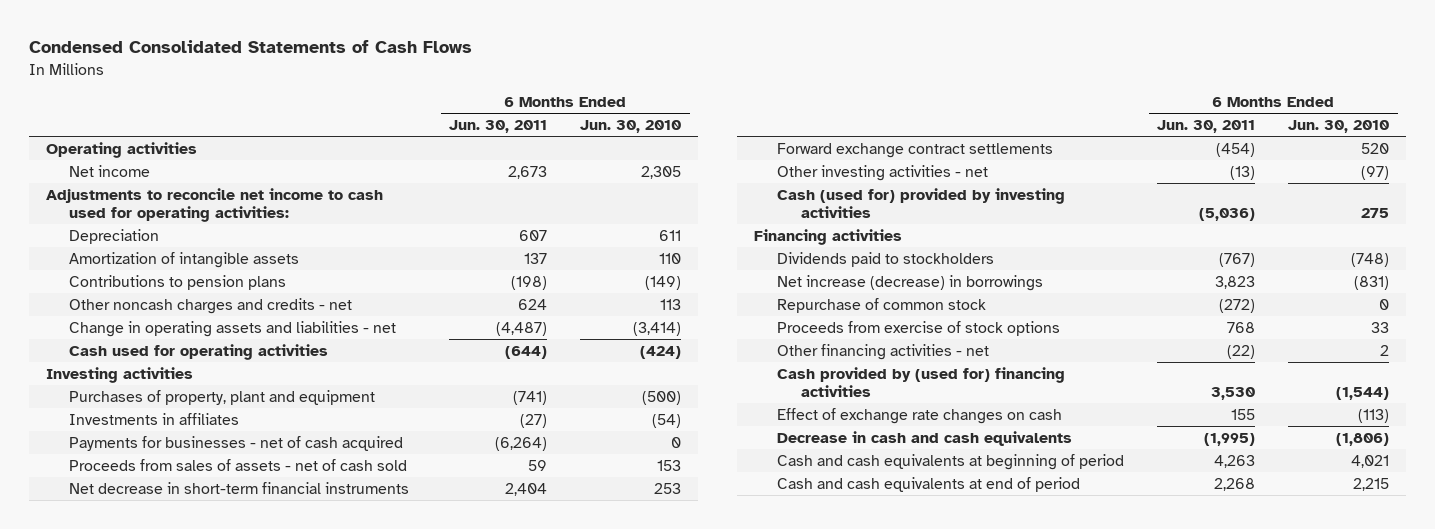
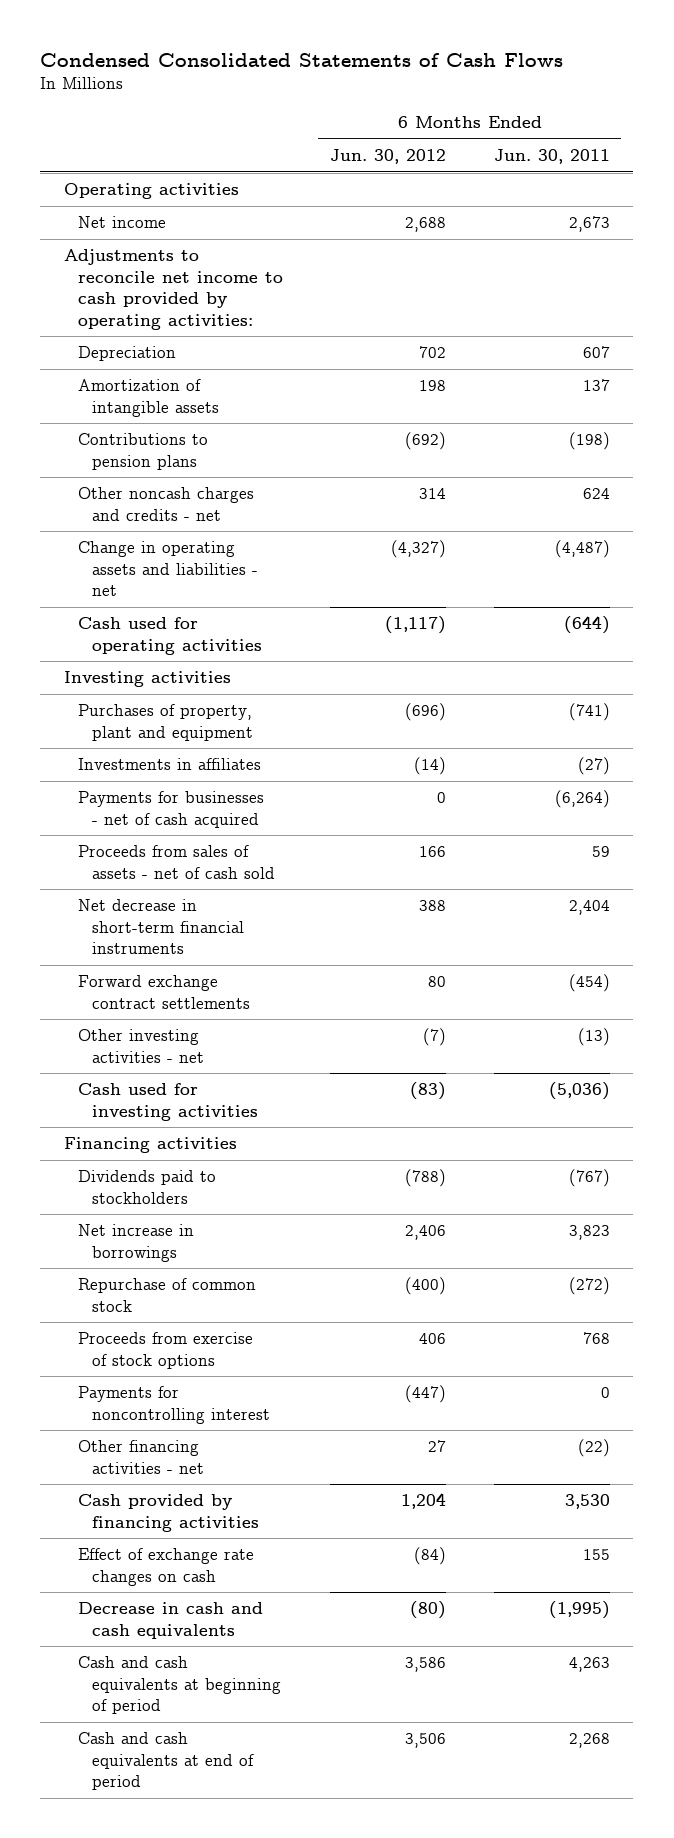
[580,120,682,134] Jun. 30, 2010 -> none
none -> [330,149,447,165] Jun. 30, 2012
[45,187,383,222] Adjustments to reconcile net income to cash used for operating activities: -> [64,249,284,330] Adjustments to reconcile net income to cash provided by operating activities:
[777,187,1066,218] Cash (used for) provided by investing activities -> [78,1083,258,1121] Cash used for investing activities
[777,274,1044,291] Net increase (decrease) in borrowings -> [78,1224,195,1262] Net increase in borrowings
none -> [78,1386,270,1424] Payments for noncontrolling interest
[777,366,1066,397] Cash provided by (used for) financing activities -> [78,1494,259,1532] Cash provided by financing activities

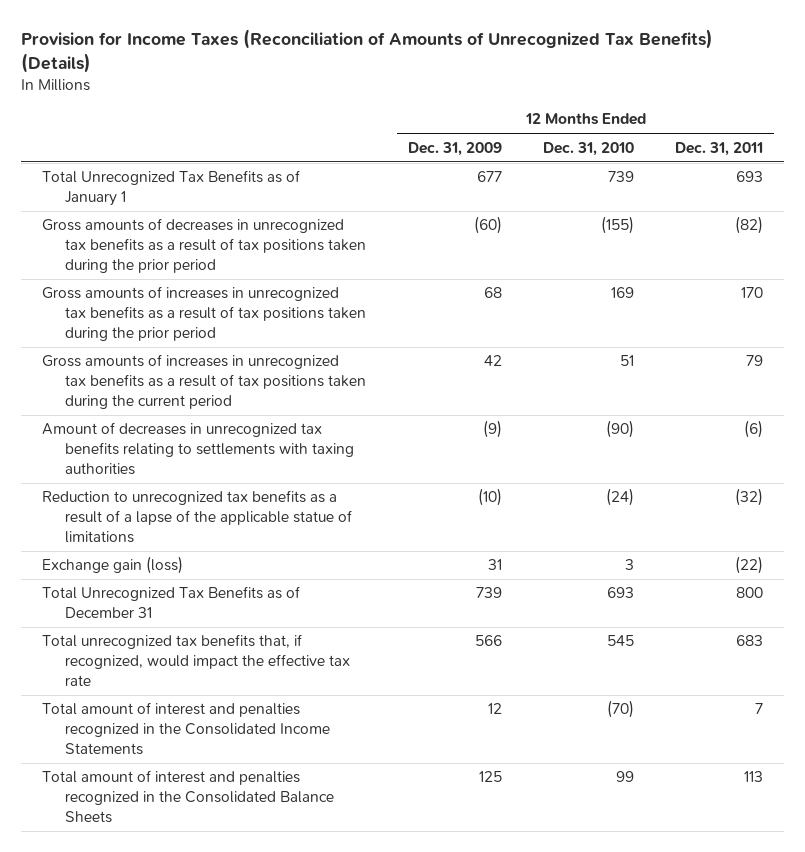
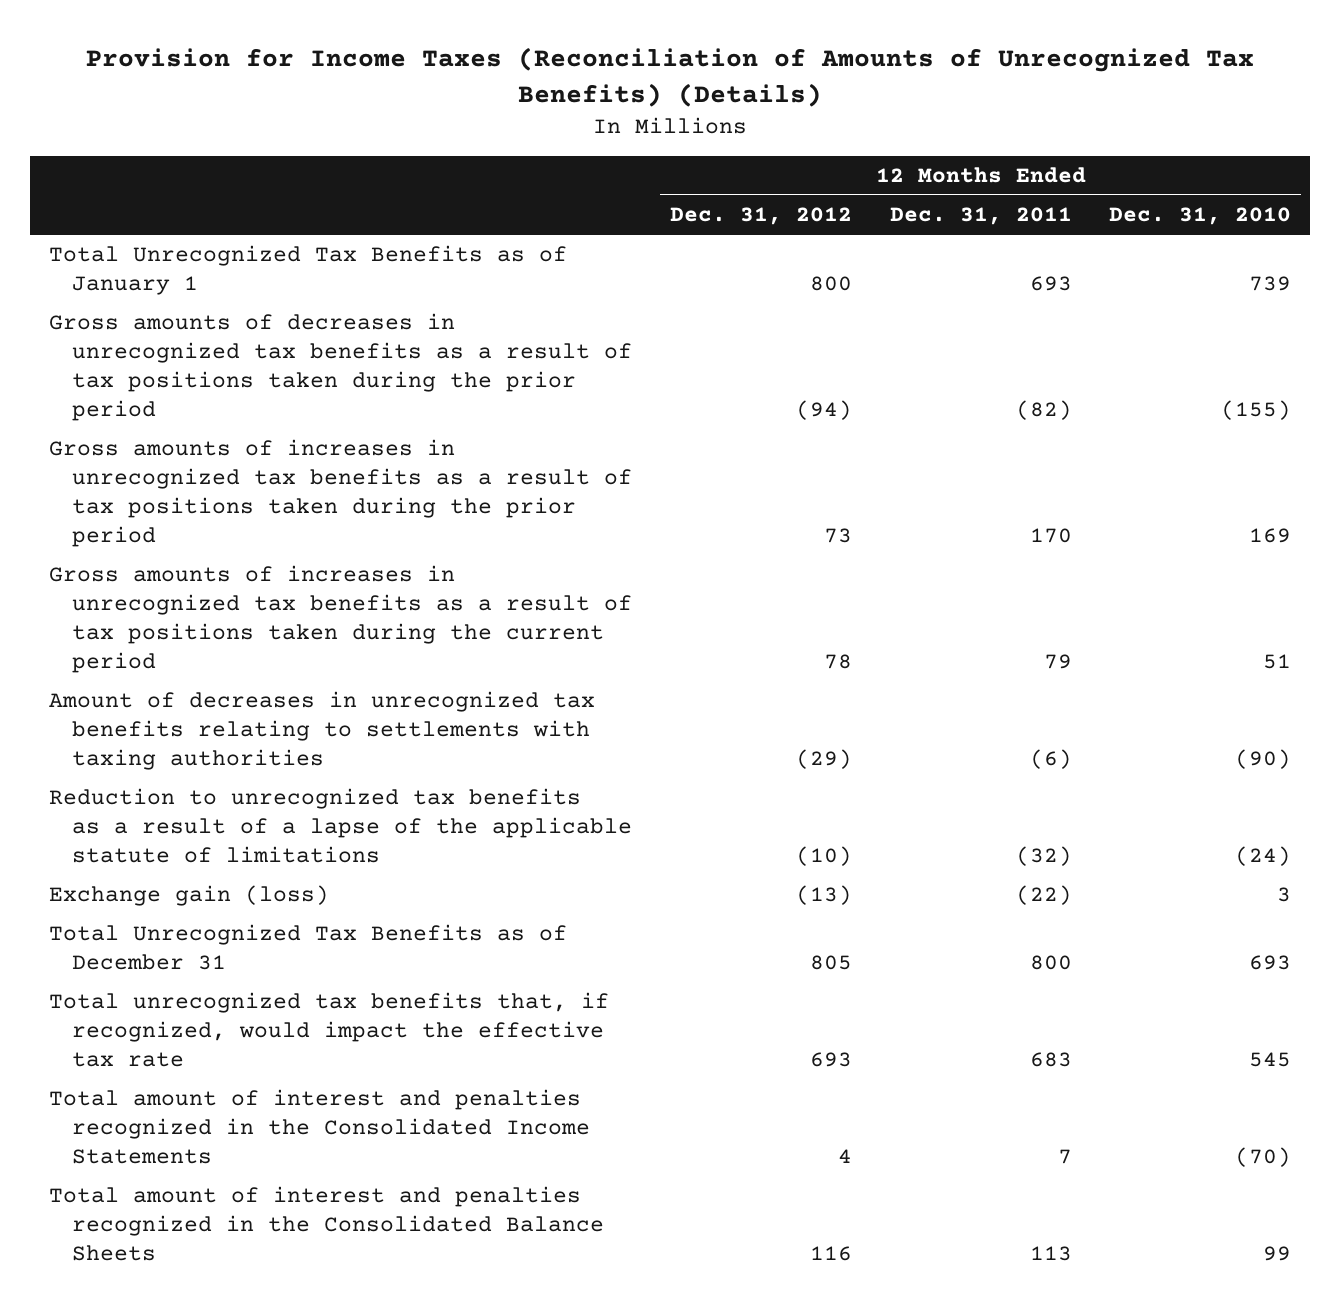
[407,141,502,156] Dec. 31, 2009 -> none
none -> [669,207,852,226] Dec. 31, 2012
[41,490,353,544] Reduction to unrecognized tax benefits as a result of a lapse of the applicable statue of limitations -> [49,788,632,864] Reduction to unrecognized tax benefits as a result of a lapse of the applicable statute of limitations

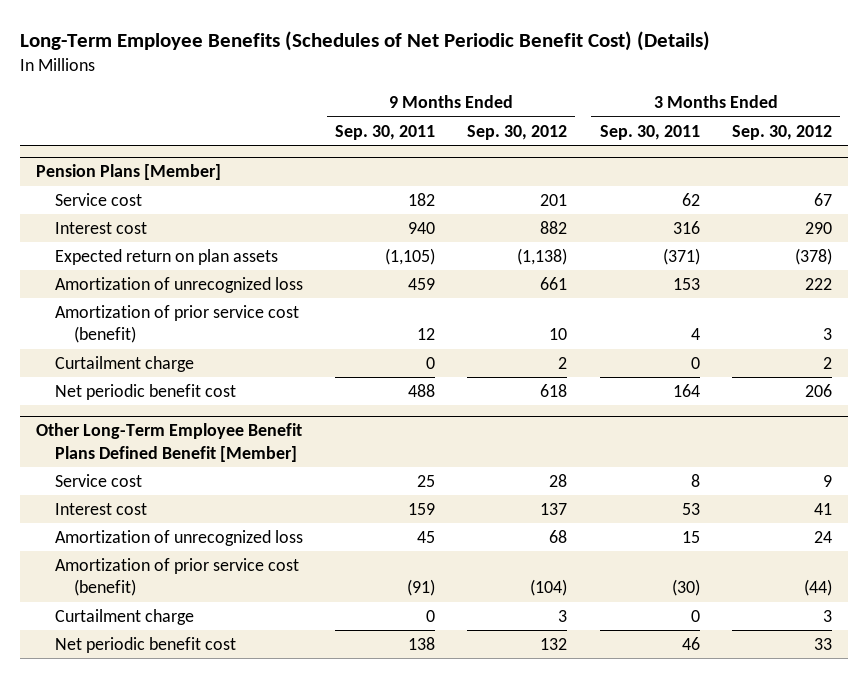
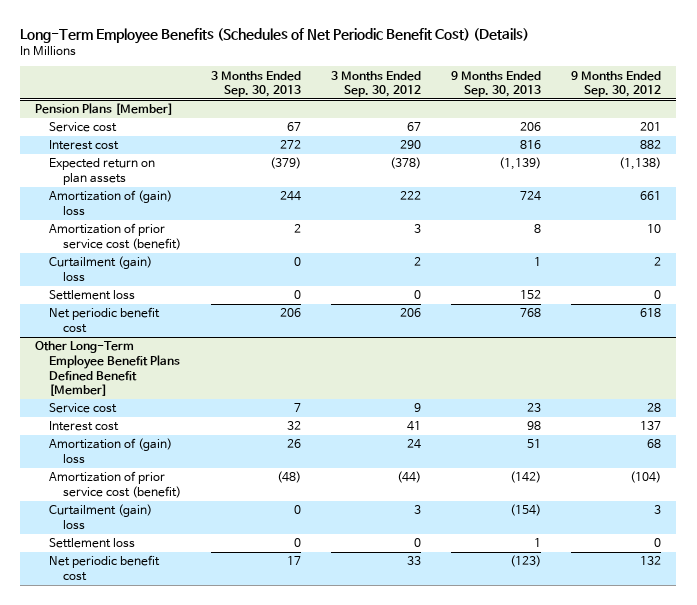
[335,124,436,140] Sep. 30, 2011 -> none
[599,124,700,140] Sep. 30, 2011 -> none
none -> [211,70,302,98] 3 Months Ended Sep. 30, 2013
none -> [451,70,542,98] 9 Months Ended Sep. 30, 2013
[54,276,303,293] Amortization of unrecognized loss -> [49,190,173,216] Amortization of (gain) loss
[54,355,194,372] Curtailment charge -> [49,256,153,282] Curtailment (gain) loss
none -> [49,290,136,301] Settlement loss
[54,529,303,546] Amortization of unrecognized loss -> [49,438,173,464] Amortization of (gain) loss
[54,608,194,625] Curtailment charge -> [49,504,153,530] Curtailment (gain) loss
none -> [49,538,136,549] Settlement loss

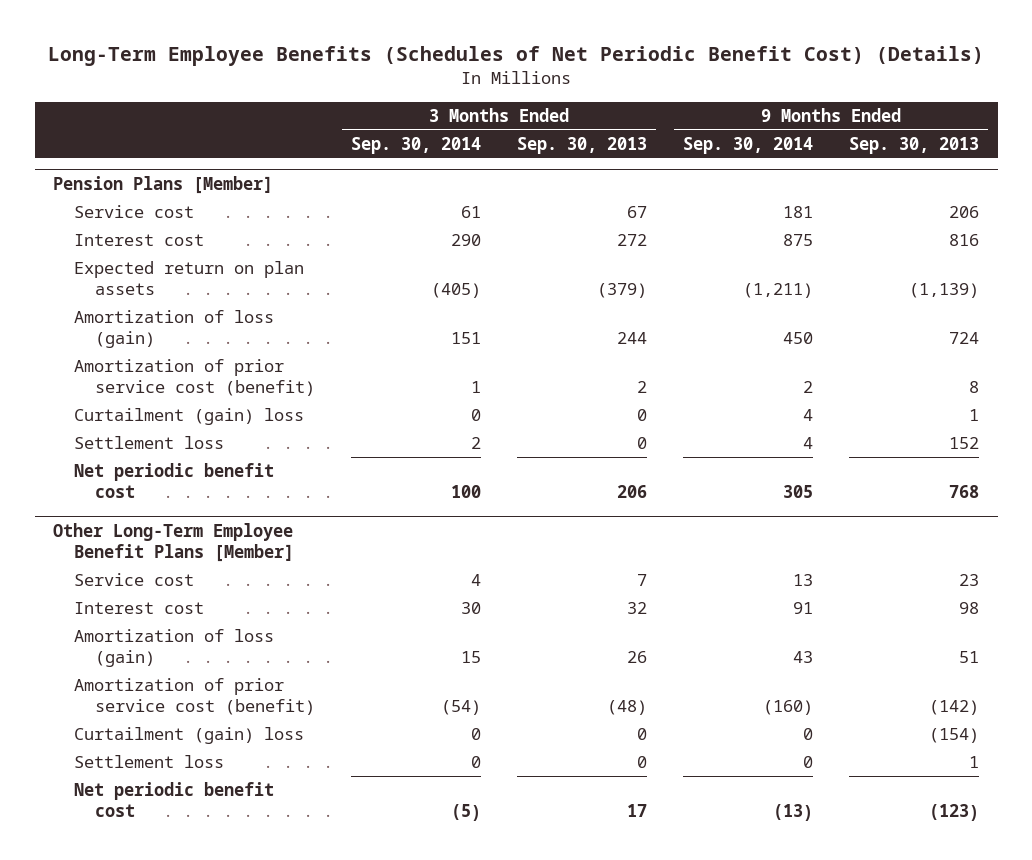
[331,70,422,98] 3 Months Ended Sep. 30, 2012 -> none
[571,70,662,98] 9 Months Ended Sep. 30, 2012 -> none
none -> [350,137,481,155] Sep. 30, 2014
none -> [683,137,814,155] Sep. 30, 2014
[49,190,173,216] Amortization of (gain) loss -> [73,310,274,349] Amortization of loss (gain)
[35,341,181,397] Other Long-Term Employee Benefit Plans Defined Benefit [Member] -> [52,522,294,562] Other Long-Term Employee Benefit Plans [Member]
[49,438,173,464] Amortization of (gain) loss -> [73,629,274,668] Amortization of loss (gain)

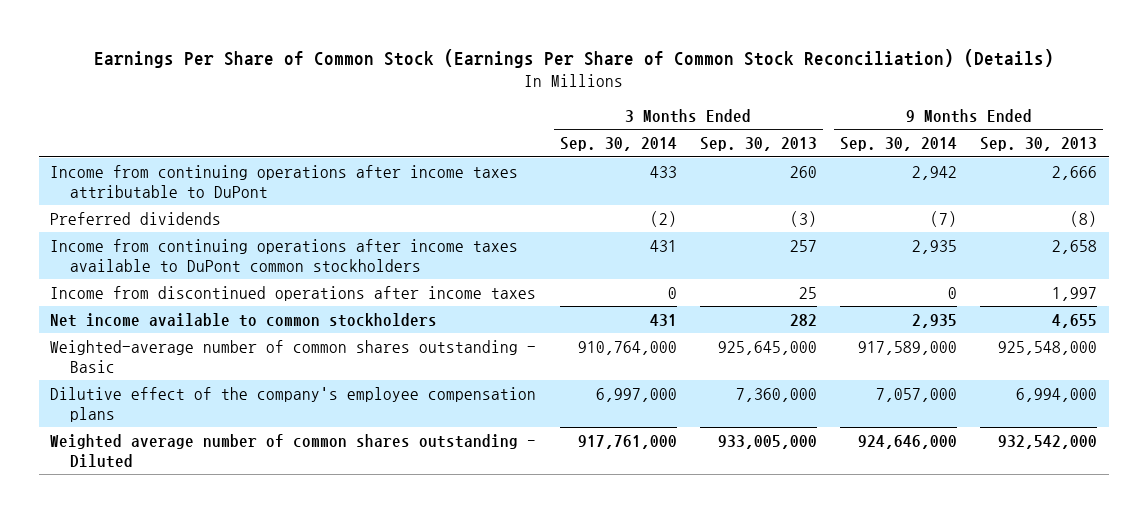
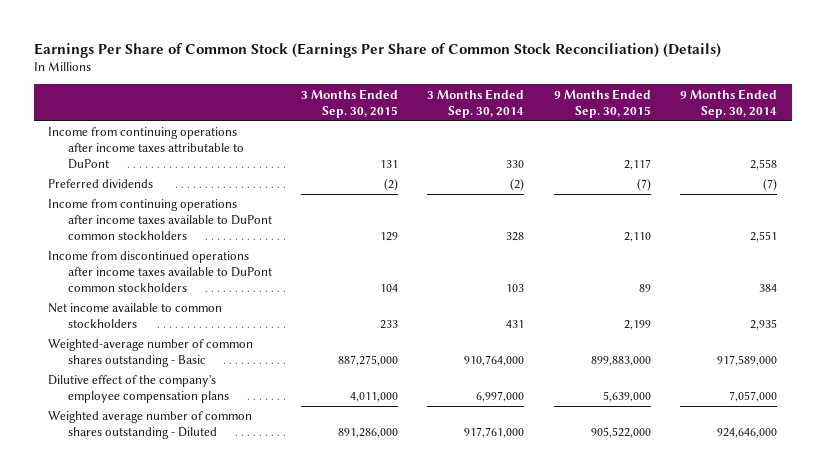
[699,137,817,152] Sep. 30, 2013 -> none
[980,137,1098,152] Sep. 30, 2013 -> none
none -> [301,88,399,118] 3 Months Ended Sep. 30, 2015
none -> [553,88,651,118] 9 Months Ended Sep. 30, 2015
[649,165,677,178] 433 -> [506,160,525,169] 330
[912,165,958,180] 2,942 -> [749,159,777,171] 2,558
[649,239,677,252] 431 -> [506,232,525,242] 328
[912,239,958,254] 2,935 -> [749,231,777,243] 2,551
[50,285,537,301] Income from discontinued operations after income taxes -> [48,251,272,293] Income from discontinued operations after income taxes available to DuPont common stockholders
[667,286,677,299] 0 -> [506,284,525,293] 103
[948,286,958,299] 0 -> [758,284,777,293] 384

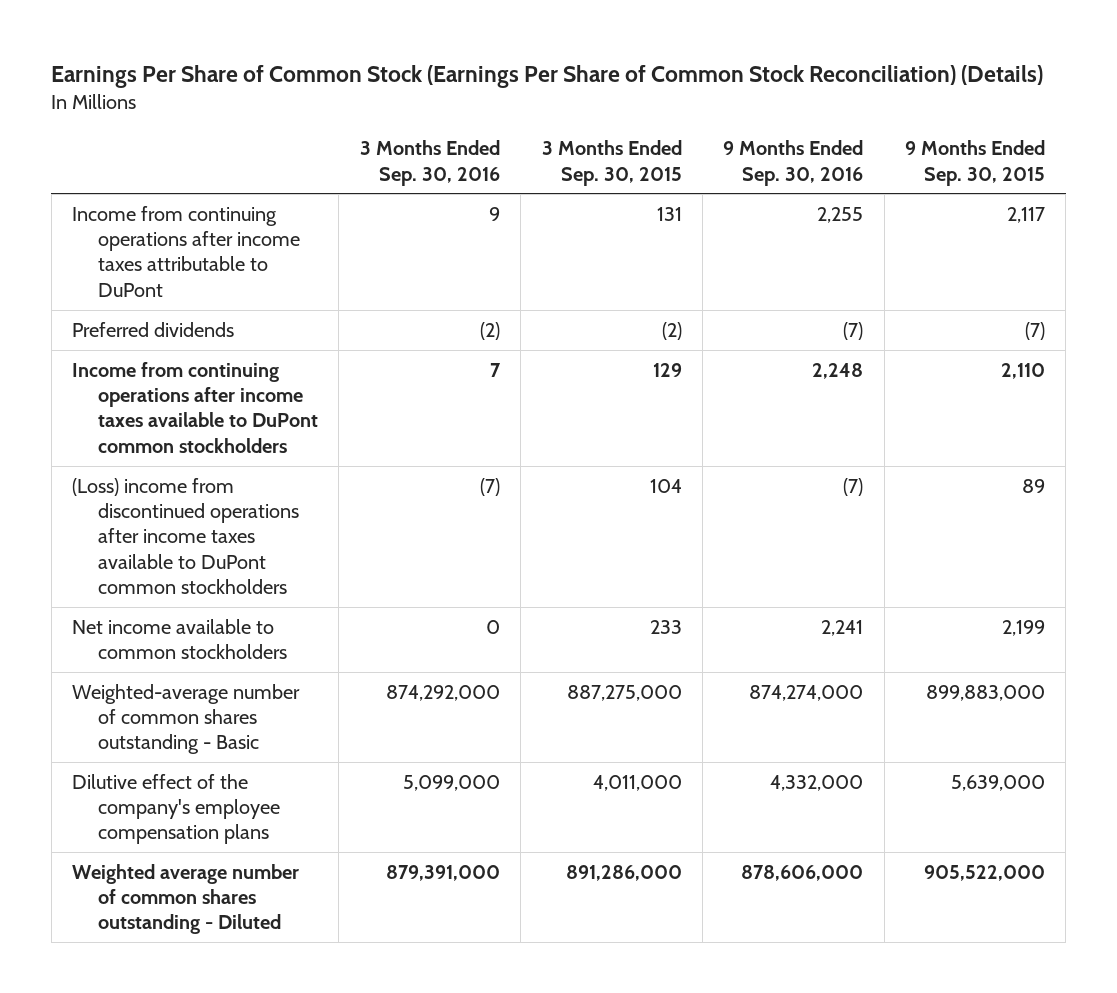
[427,88,525,118] 3 Months Ended Sep. 30, 2014 -> none
[679,88,777,118] 9 Months Ended Sep. 30, 2014 -> none
none -> [359,140,500,186] 3 Months Ended Sep. 30, 2016
none -> [723,140,864,186] 9 Months Ended Sep. 30, 2016
[48,251,272,293] Income from discontinued operations after income taxes available to DuPont common stockholders -> [71,477,299,594] (Loss) income from discontinued operations after income taxes available to DuPont common stockholders

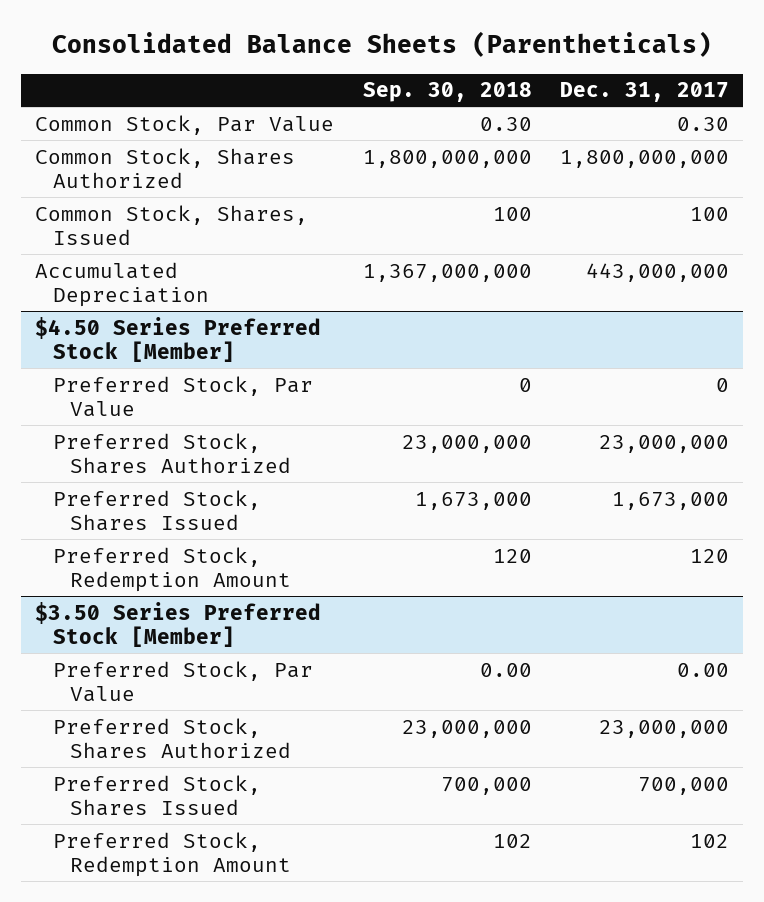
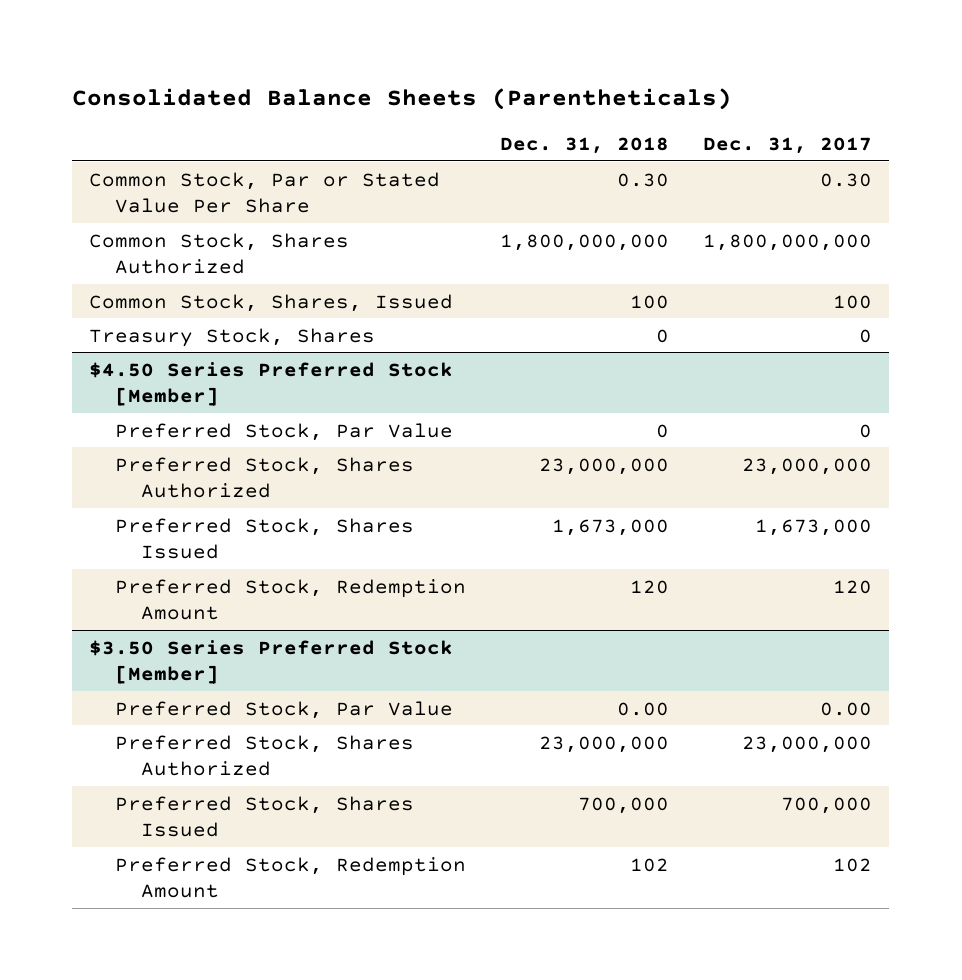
[362,82,532,103] Sep. 30, 2018 -> none
none -> [500,136,670,154] Dec. 31, 2018
[35,114,335,135] Common Stock, Par Value -> [89,171,441,213] Common Stock, Par or Stated Value Per Share
[35,261,209,307] Accumulated Depreciation -> none
none -> [89,327,376,347] Treasury Stock, Shares

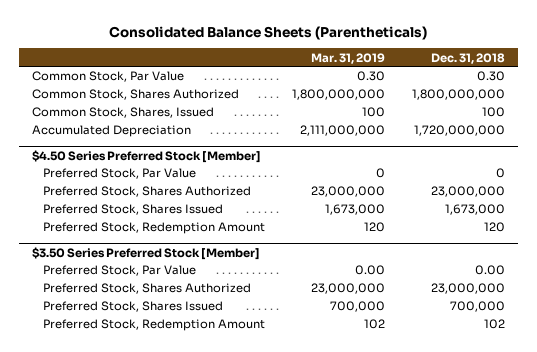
[703,136,873,154] Dec. 31, 2017 -> none
none -> [310,52,385,64] Mar. 31, 2019
[89,171,441,213] Common Stock, Par or Stated Value Per Share -> [31,71,184,83] Common Stock, Par Value
[89,327,376,347] Treasury Stock, Shares -> none
none -> [31,125,191,138] Accumulated Depreciation

